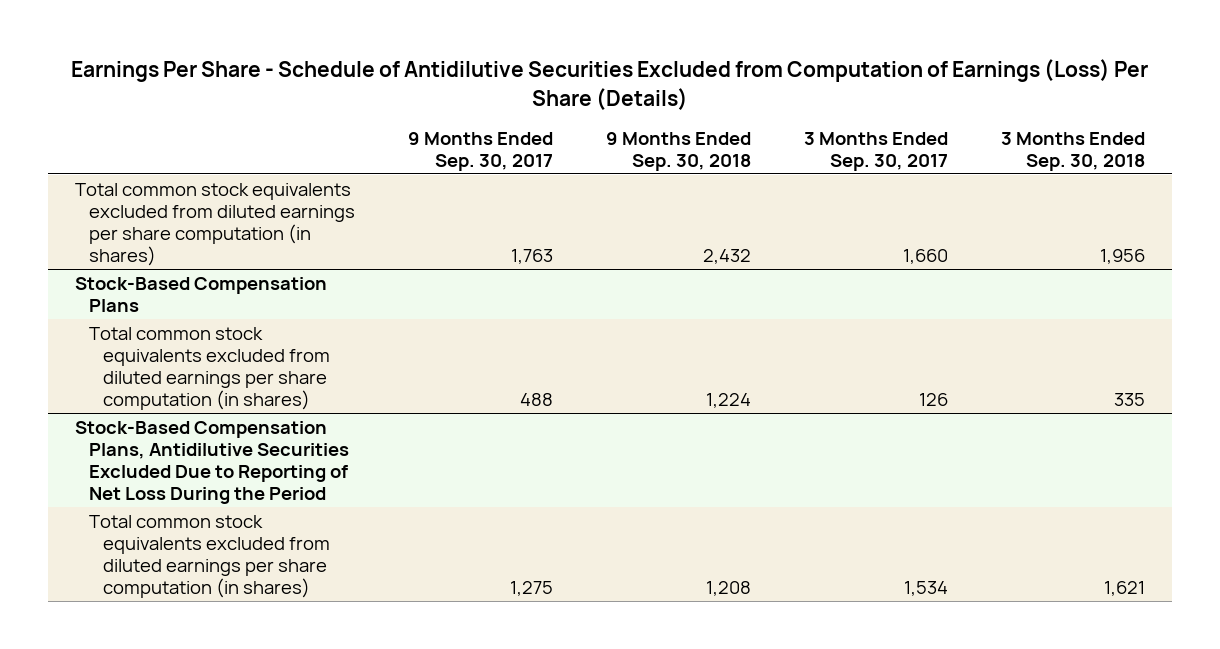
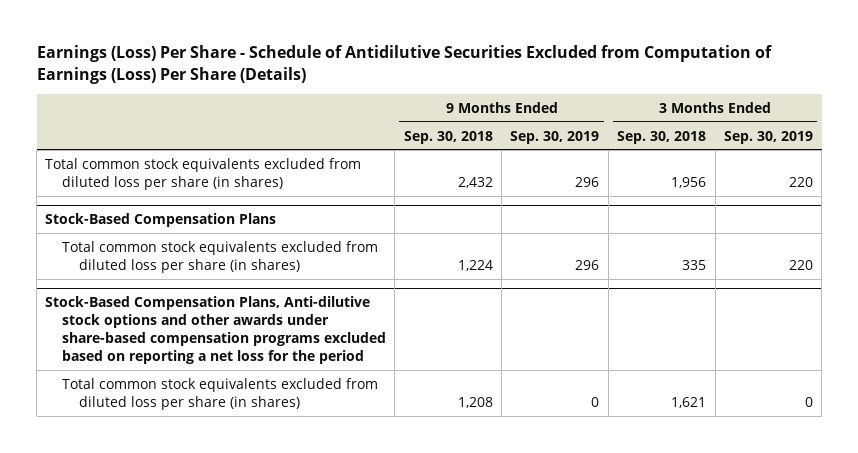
[70,59,1148,110] Earnings Per Share - Schedule of Antidilutive Securities Excluded from Computation of Earnings (Loss) Per Share (Details) -> [36,45,772,85] Earnings (Loss) Per Share - Schedule of Antidilutive Securities Excluded from Computation of Earnings (Loss) Per Share (Details)
[408,131,554,171] 9 Months Ended Sep. 30, 2017 -> none
[804,131,949,171] 3 Months Ended Sep. 30, 2017 -> none
none -> [510,130,600,144] Sep. 30, 2019
none -> [723,130,813,144] Sep. 30, 2019
[74,182,356,266] Total common stock equivalents excluded from diluted earnings per share computation (in shares) -> [45,157,362,190] Total common stock equivalents excluded from diluted loss per share (in shares)
[74,420,350,504] Stock-Based Compensation Plans, Antidilutive Securities Excluded Due to Reporting of Net Loss During the Period -> none
[89,326,331,410] Total common stock equivalents excluded from diluted earnings per share computation (in shares) -> [62,240,379,273] Total common stock equivalents excluded from diluted loss per share (in shares)
none -> [45,295,387,365] Stock-Based Compensation Plans, Anti-dilutive stock options and other awards under share-based compensation programs excluded based on reporting a net loss for the period
[89,514,331,598] Total common stock equivalents excluded from diluted earnings per share computation (in shares) -> [62,377,379,410] Total common stock equivalents excluded from diluted loss per share (in shares)

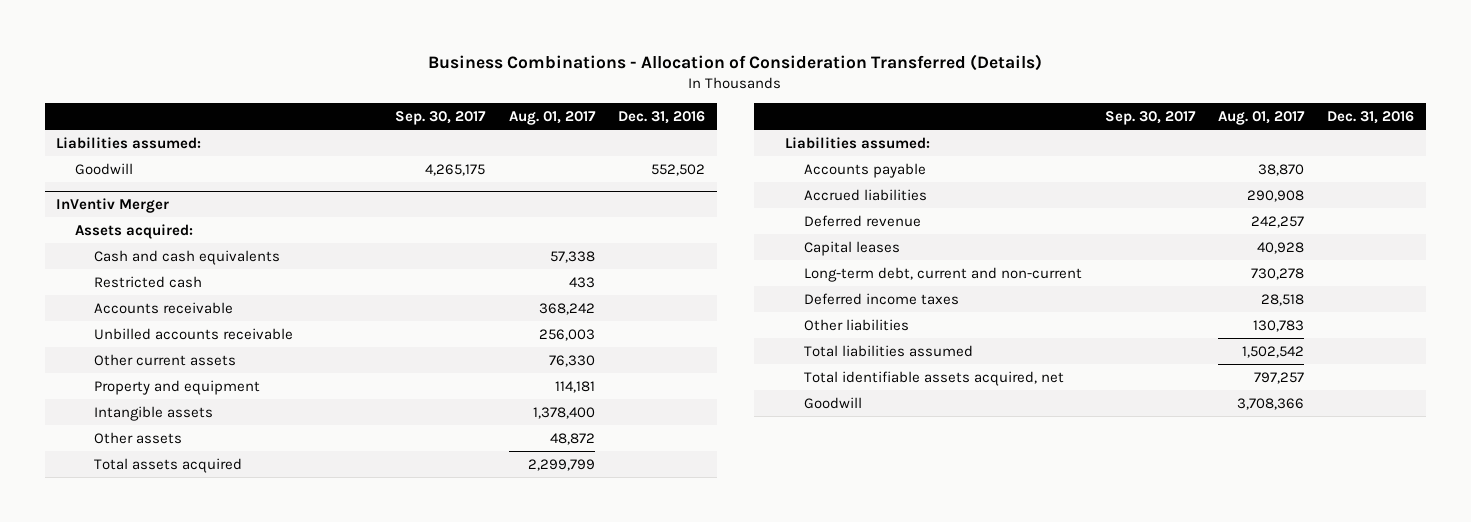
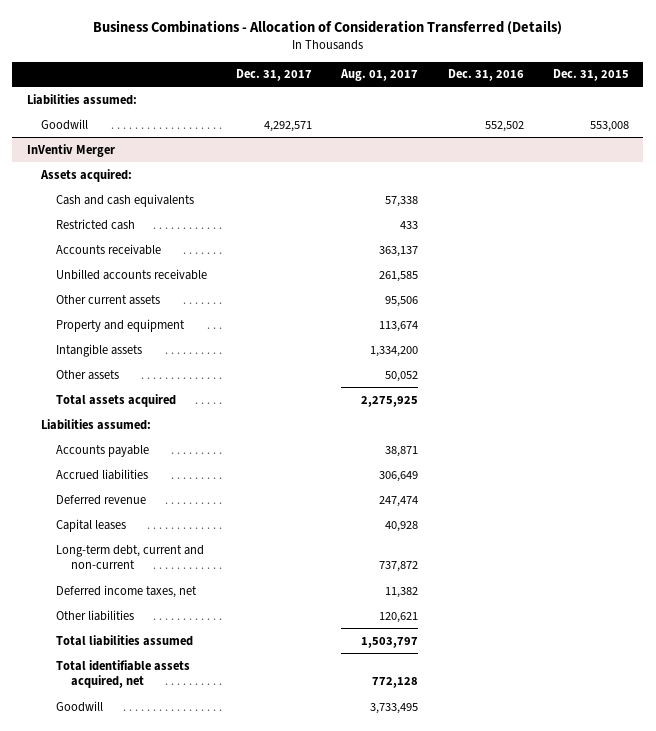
[395,111,487,126] Sep. 30, 2017 -> none
none -> [236,69,313,82] Dec. 31, 2017
none -> [552,69,629,82] Dec. 31, 2015
[538,302,595,315] 368,242 -> [379,245,419,257] 363,137
[538,328,595,341] 256,003 -> [379,270,419,282] 261,585
[548,354,595,367] 76,330 -> [385,295,419,307] 95,506
[554,380,595,393] 114,181 -> [379,320,419,332] 113,674
[532,406,595,419] 1,378,400 -> [370,345,419,357] 1,334,200
[549,432,595,445] 48,872 -> [385,370,419,382] 50,052
[527,458,595,471] 2,299,799 -> [361,395,419,407] 2,275,925
[1258,163,1305,176] 38,870 -> [385,445,419,457] 38,871
[1247,189,1305,202] 290,908 -> [379,470,419,482] 306,649
[1251,215,1305,228] 242,257 -> [379,495,419,507] 247,474
[1251,267,1305,280] 730,278 -> [379,561,419,573] 737,872
[803,292,959,305] Deferred income taxes -> [55,584,197,598] Deferred income taxes, net
[1261,293,1305,306] 28,518 -> [385,586,419,598] 11,382
[1253,319,1305,332] 130,783 -> [379,611,419,623] 120,621
[1242,345,1305,358] 1,502,542 -> [361,636,419,648] 1,503,797
[1254,371,1305,384] 797,257 -> [372,677,419,689] 772,128
[1237,397,1305,410] 3,708,366 -> [370,702,419,714] 3,733,495

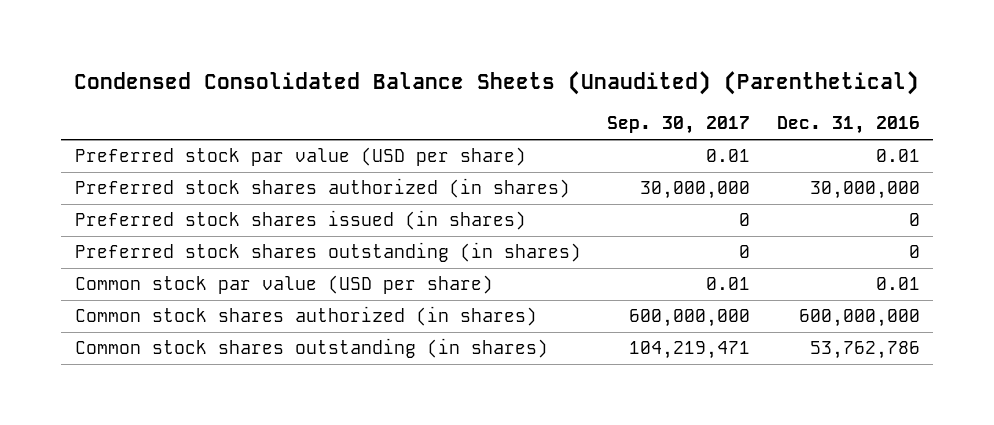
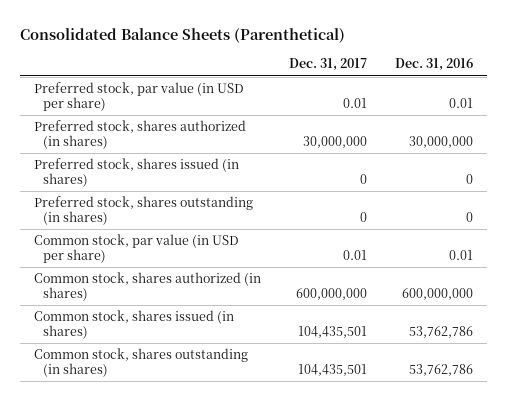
[74,70,920,95] Condensed Consolidated Balance Sheets (Unaudited) (Parenthetical) -> [20,27,346,43] Consolidated Balance Sheets (Parenthetical)
[607,116,751,135] Sep. 30, 2017 -> none
none -> [288,58,367,72] Dec. 31, 2017
[74,147,526,167] Preferred stock par value (USD per share) -> [34,82,245,111] Preferred stock, par value (in USD per share)
[74,178,570,199] Preferred stock shares authorized (in shares) -> [34,120,247,149] Preferred stock, shares authorized (in shares)
[74,210,526,231] Preferred stock shares issued (in shares) -> [34,158,240,187] Preferred stock, shares issued (in shares)
[74,242,581,263] Preferred stock shares outstanding (in shares) -> [34,196,254,225] Preferred stock, shares outstanding (in shares)
[74,275,493,295] Common stock par value (USD per share) -> [34,234,240,263] Common stock, par value (in USD per share)
[74,306,537,327] Common stock shares authorized (in shares) -> [34,272,262,301] Common stock, shares authorized (in shares)
none -> [34,310,235,339] Common stock, shares issued (in shares)
[74,338,548,359] Common stock shares outstanding (in shares) -> [34,348,249,377] Common stock, shares outstanding (in shares)

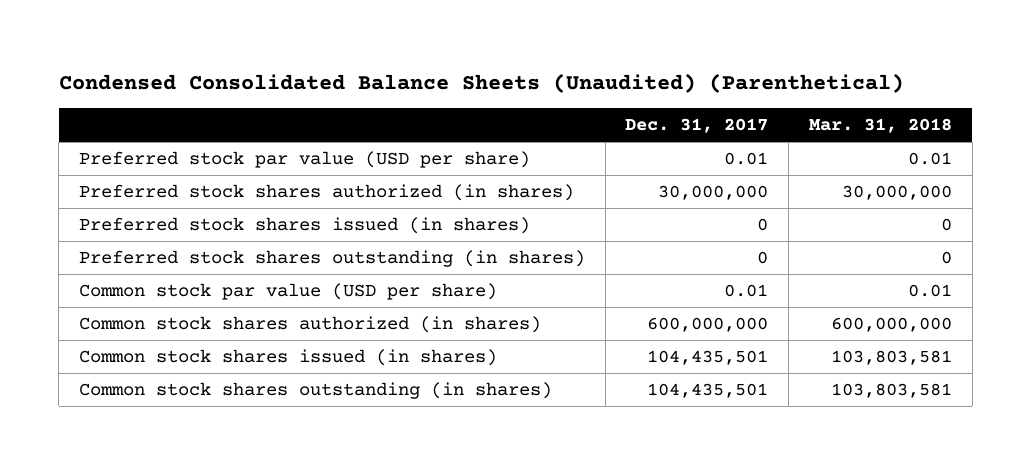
[20,27,346,43] Consolidated Balance Sheets (Parenthetical) -> [58,72,904,93] Condensed Consolidated Balance Sheets (Unaudited) (Parenthetical)
[394,58,473,72] Dec. 31, 2016 -> none
none -> [808,118,952,134] Mar. 31, 2018
[34,82,245,111] Preferred stock, par value (in USD per share) -> [78,151,530,169] Preferred stock par value (USD per share)
[34,120,247,149] Preferred stock, shares authorized (in shares) -> [78,184,574,202] Preferred stock shares authorized (in shares)
[34,158,240,187] Preferred stock, shares issued (in shares) -> [78,217,530,235] Preferred stock shares issued (in shares)
[34,196,254,225] Preferred stock, shares outstanding (in shares) -> [78,250,585,268] Preferred stock shares outstanding (in shares)
[34,234,240,263] Common stock, par value (in USD per share) -> [78,283,497,301] Common stock par value (USD per share)
[34,272,262,301] Common stock, shares authorized (in shares) -> [78,316,541,334] Common stock shares authorized (in shares)
[34,310,235,339] Common stock, shares issued (in shares) -> [78,349,497,367] Common stock shares issued (in shares)
[34,348,249,377] Common stock, shares outstanding (in shares) -> [78,382,552,400] Common stock shares outstanding (in shares)

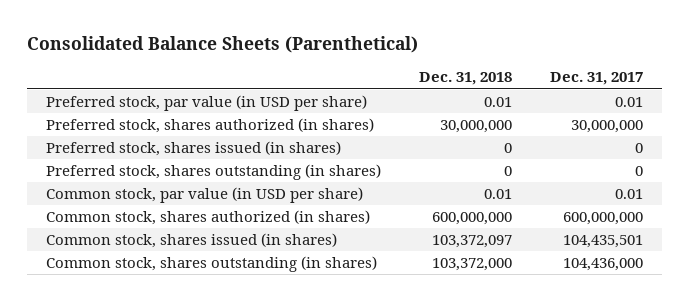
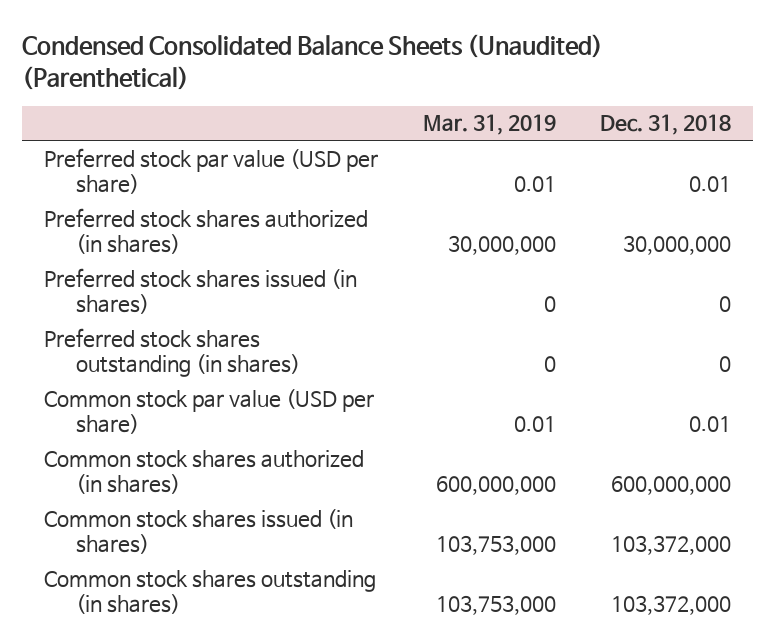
[26,36,418,54] Consolidated Balance Sheets (Parenthetical) -> [22,33,604,90] Condensed Consolidated Balance Sheets (Unaudited) (Parenthetical)
[550,72,644,86] Dec. 31, 2017 -> none
none -> [422,114,556,136] Mar. 31, 2019
[45,95,367,112] Preferred stock, par value (in USD per share) -> [44,147,379,195] Preferred stock par value (USD per share)
[45,118,374,134] Preferred stock, shares authorized (in shares) -> [44,207,369,255] Preferred stock shares authorized (in shares)
[45,141,341,157] Preferred stock, shares issued (in shares) -> [44,267,358,315] Preferred stock shares issued (in shares)
[45,164,381,181] Preferred stock, shares outstanding (in shares) -> [44,327,301,378] Preferred stock shares outstanding (in shares)
[45,187,363,204] Common stock, par value (in USD per share) -> [44,388,375,435] Common stock par value (USD per share)
[45,210,370,226] Common stock, shares authorized (in shares) -> [44,449,365,495] Common stock shares authorized (in shares)
[45,233,337,249] Common stock, shares issued (in shares) -> [44,508,354,555] Common stock shares issued (in shares)
[431,235,512,249] 103,372,097 -> [610,535,731,556] 103,372,000
[45,256,377,273] Common stock, shares outstanding (in shares) -> [44,569,377,615] Common stock shares outstanding (in shares)

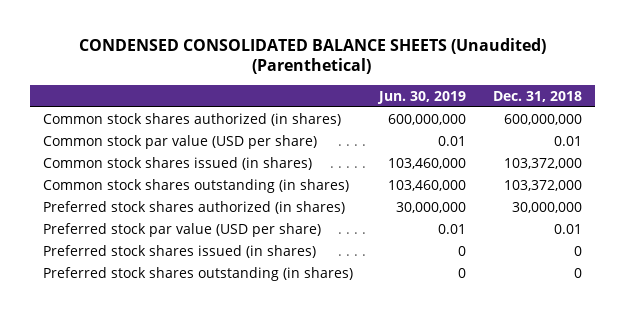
[22,33,604,90] Condensed Consolidated Balance Sheets (Unaudited) (Parenthetical) -> [79,37,547,75] CONDENSED CONSOLIDATED BALANCE SHEETS (Unaudited) (Parenthetical)
[422,114,556,136] Mar. 31, 2019 -> none
none -> [377,90,467,104] Jun. 30, 2019
[44,388,375,435] Common stock par value (USD per share) -> [43,134,318,149] Common stock par value (USD per share)
[44,207,369,255] Preferred stock shares authorized (in shares) -> [43,200,346,214] Preferred stock shares authorized (in shares)
[44,147,379,195] Preferred stock par value (USD per share) -> [43,222,322,237] Preferred stock par value (USD per share)
[44,267,358,315] Preferred stock shares issued (in shares) -> [43,244,317,258] Preferred stock shares issued (in shares)
[44,327,301,378] Preferred stock shares outstanding (in shares) -> [43,266,354,281] Preferred stock shares outstanding (in shares)

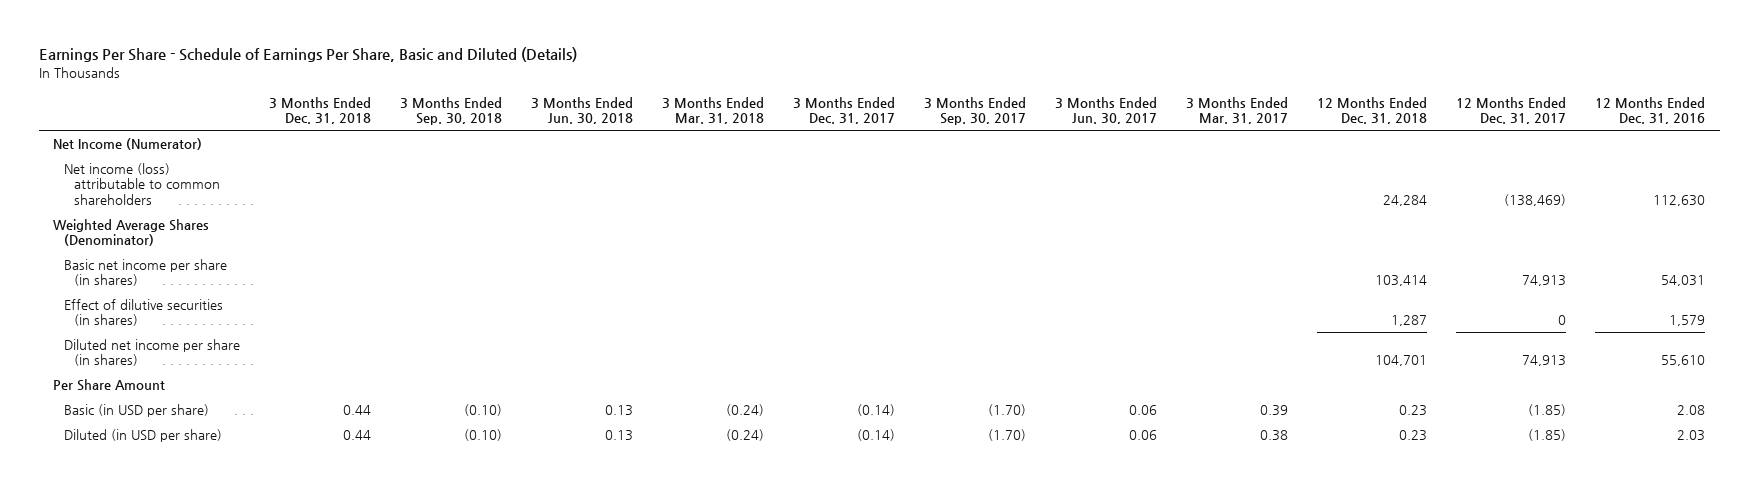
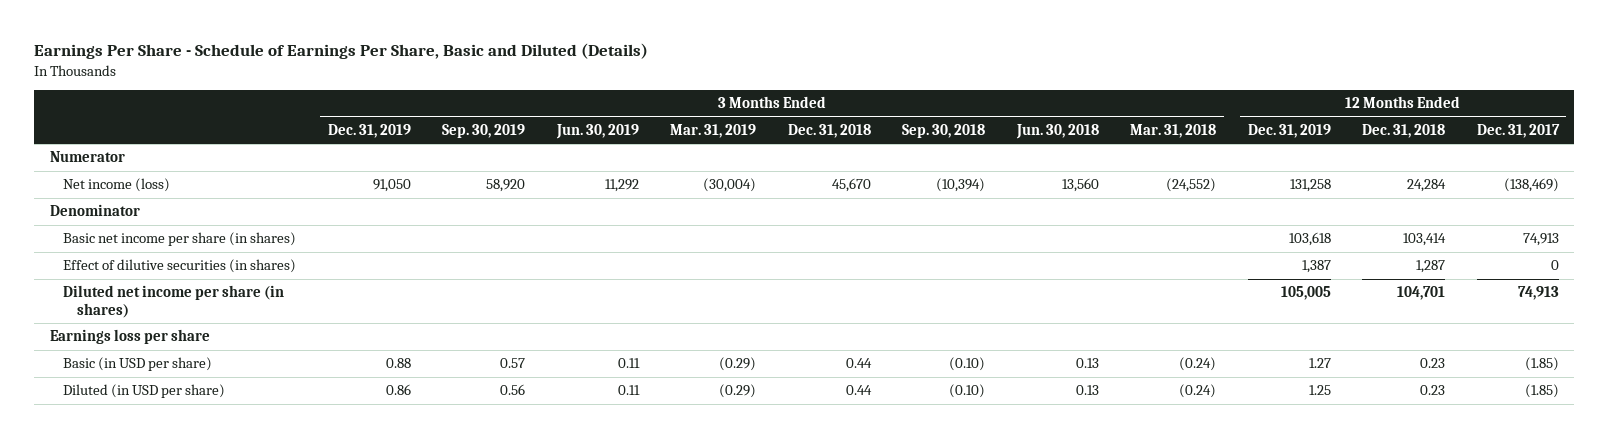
[792,96,895,125] 3 Months Ended Dec. 31, 2017 -> none
[923,96,1026,126] 3 Months Ended Sep. 30, 2017 -> none
[1054,96,1157,125] 3 Months Ended Jun. 30, 2017 -> none
[1186,96,1289,125] 3 Months Ended Mar. 31, 2017 -> none
[1595,96,1706,125] 12 Months Ended Dec. 31, 2016 -> none
none -> [327,123,411,138] Dec. 31, 2019
none -> [442,123,526,138] Sep. 30, 2019
none -> [555,123,639,139] Jun. 30, 2019
none -> [670,123,757,138] Mar. 31, 2019
none -> [1247,123,1331,138] Dec. 31, 2019
[63,163,221,205] Net income (loss) attributable to common shareholders -> none
[53,138,203,151] Net Income (Numerator) -> [49,151,125,163] Numerator
none -> [63,178,171,193] Net income (loss)
[53,219,210,247] Weighted Average Shares (Denominator) -> [49,204,140,217] Denominator
[53,379,166,392] Per Share Amount -> [49,329,210,345] Earnings loss per share

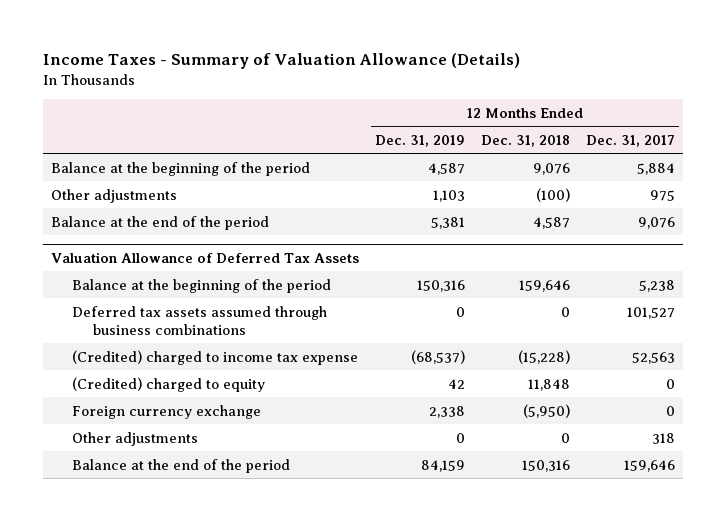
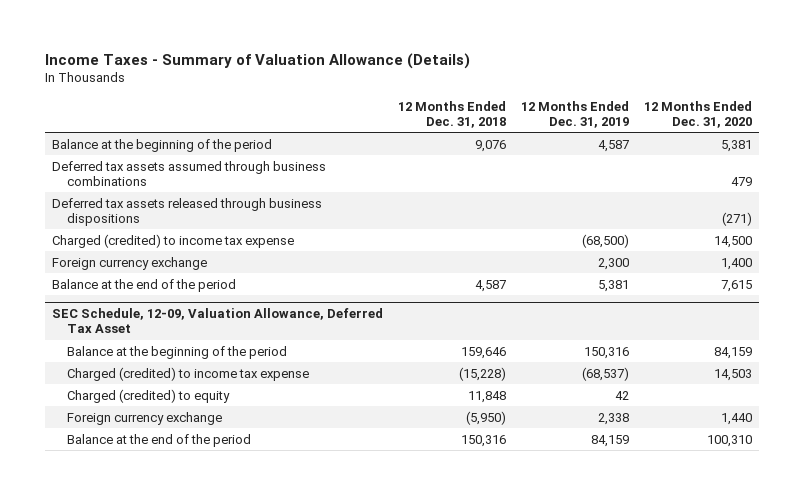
[585,134,675,147] Dec. 31, 2017 -> none
none -> [643,100,752,128] 12 Months Ended Dec. 31, 2020
[50,188,177,203] Other adjustments -> none
none -> [52,160,327,186] Deferred tax assets assumed through business combinations
none -> [52,197,323,226] Deferred tax assets released through business dispositions
none -> [52,233,295,248] Charged (credited) to income tax expense
none -> [52,256,208,270] Foreign currency exchange
[50,251,359,263] Valuation Allowance of Deferred Tax Assets -> [52,308,384,334] SEC Schedule, 12-09, Valuation Allowance, Deferred Tax Asset
[72,305,328,335] Deferred tax assets assumed through business combinations -> none
[72,349,359,365] (Credited) charged to income tax expense -> [66,366,309,381] Charged (credited) to income tax expense
[72,376,266,392] (Credited) charged to equity -> [66,388,230,403] Charged (credited) to equity
[72,431,199,446] Other adjustments -> none

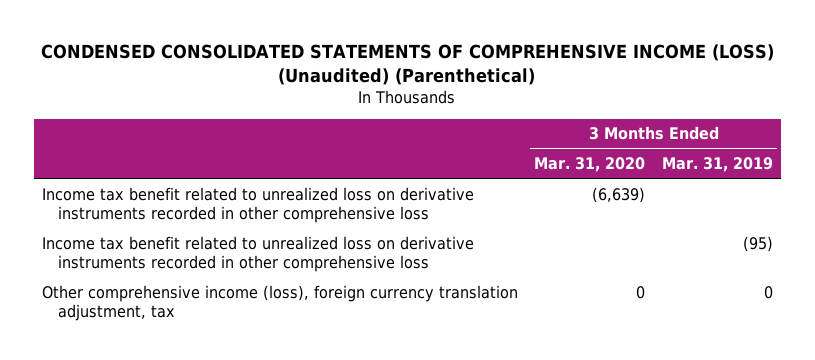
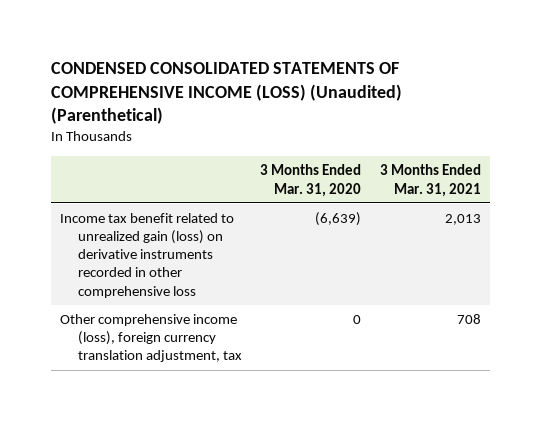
[661,156,773,172] Mar. 31, 2019 -> none
none -> [379,164,481,197] 3 Months Ended Mar. 31, 2021
[42,235,475,273] Income tax benefit related to unrealized loss on derivative instruments recorded in other comprehensive loss -> none
[42,186,475,224] Income tax benefit related to unrealized loss on derivative instruments recorded in other comprehensive loss -> [60,213,235,298] Income tax benefit related to unrealized gain (loss) on derivative instruments recorded in other comprehensive loss

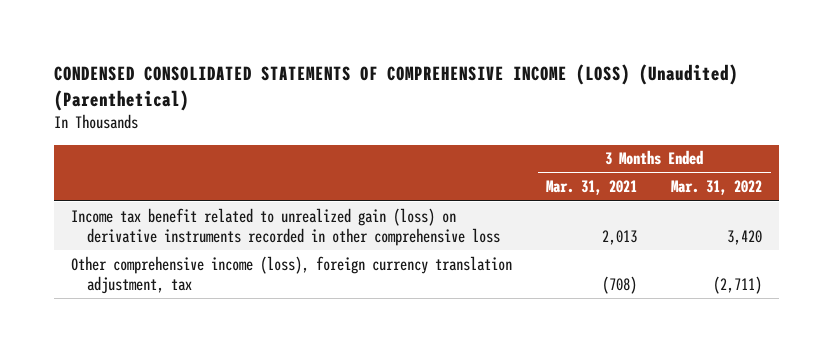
[260,164,362,197] 3 Months Ended Mar. 31, 2020 -> none
none -> [671,180,763,196] Mar. 31, 2022
[456,314,481,325] 708 -> [602,275,638,294] (708)

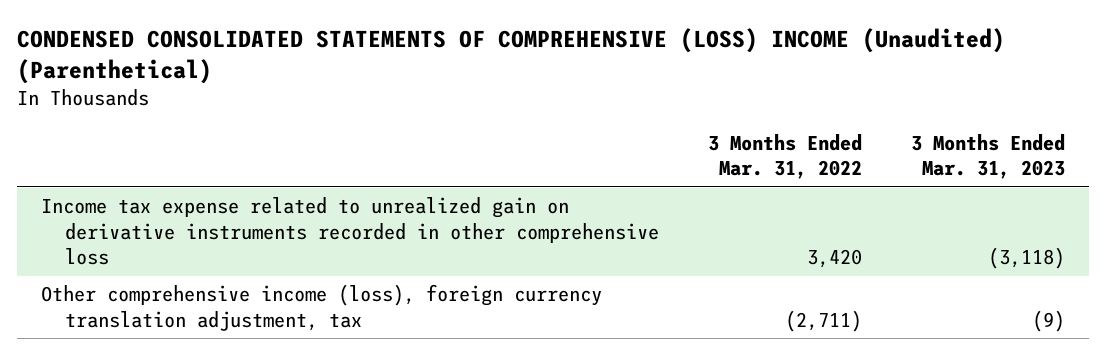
[54,64,739,111] CONDENSED CONSOLIDATED STATEMENTS OF COMPREHENSIVE INCOME (LOSS) (Unaudited) (Parenthetical) -> [16,28,1005,85] CONDENSED CONSOLIDATED STATEMENTS OF COMPREHENSIVE (LOSS) INCOME (Unaudited) (Parenthetical)
[546,180,638,196] Mar. 31, 2021 -> none
none -> [910,133,1065,180] 3 Months Ended Mar. 31, 2023
[71,207,500,246] Income tax benefit related to unrealized gain (loss) on derivative instruments recorded in other comprehensive loss -> [41,197,659,266] Income tax expense related to unrealized gain on derivative instruments recorded in other comprehensive loss

